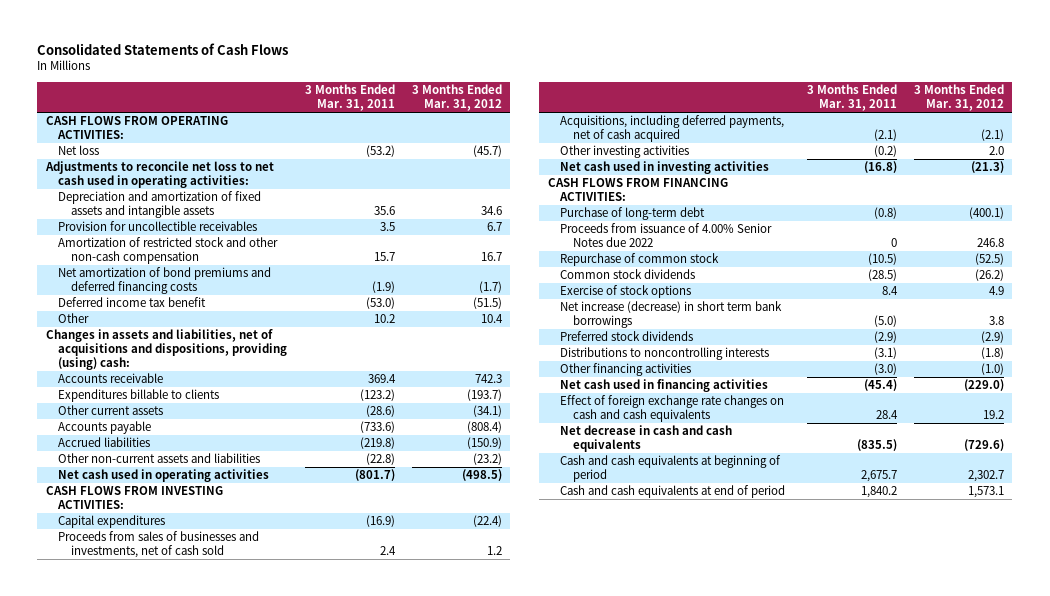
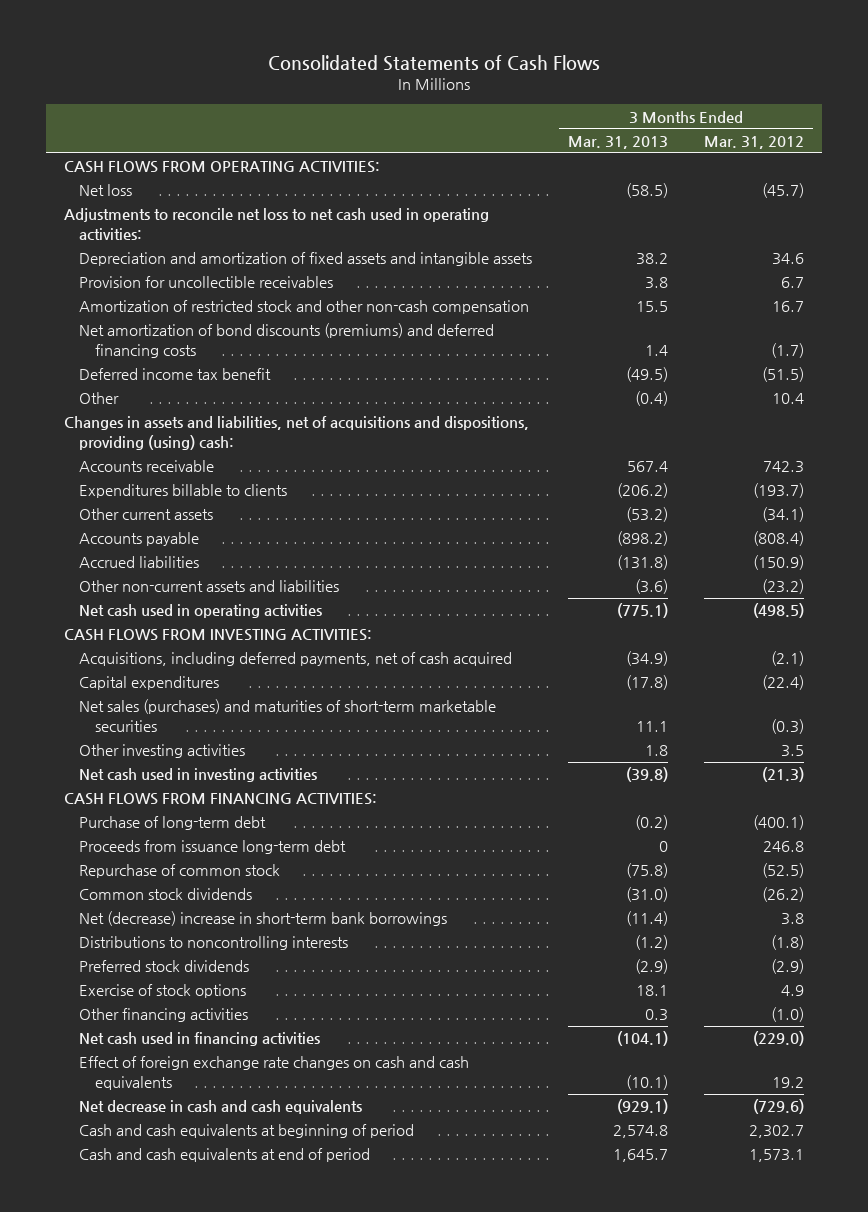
[304,84,395,111] 3 Months Ended Mar. 31, 2011 -> none
none -> [568,135,669,149] Mar. 31, 2013
[58,267,272,295] Net amortization of bond premiums and deferred financing costs -> [79,323,495,358] Net amortization of bond discounts (premiums) and deferred financing costs
[58,531,260,559] Proceeds from sales of businesses and investments, net of cash sold -> none
[58,515,166,529] Capital expenditures -> [79,676,220,691] Capital expenditures
none -> [79,699,497,732] Net sales (purchases) and maturities of short-term marketable securities
[988,146,1004,156] 2.0 -> [781,745,805,758] 3.5
[560,223,773,248] Proceeds from issuance of 4.00% Senior Notes due 2022 -> [79,840,347,855] Proceeds from issuance long-term debt
[560,301,783,329] Net increase (decrease) in short term bank borrowings -> [79,911,448,927] Net (decrease) increase in short-term bank borrowings
[560,331,694,342] Preferred stock dividends -> [79,960,250,973] Preferred stock dividends
[560,285,692,299] Exercise of stock options -> [79,984,247,999] Exercise of stock options

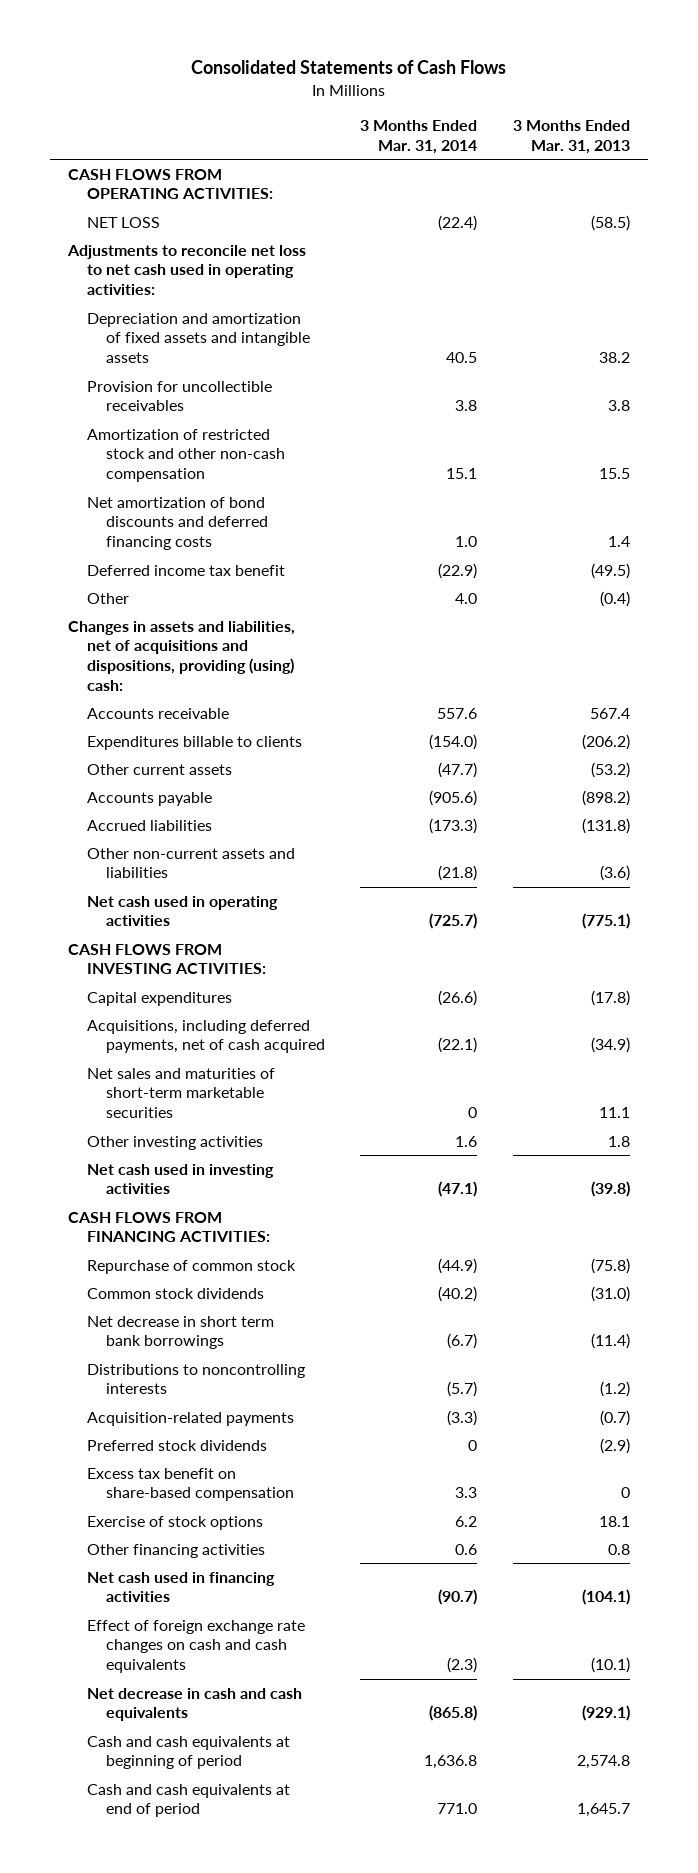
[704,135,805,149] Mar. 31, 2012 -> none
none -> [360,120,478,154] 3 Months Ended Mar. 31, 2014
[79,184,133,197] Net loss -> [86,216,160,228] NET LOSS
[79,323,495,358] Net amortization of bond discounts (premiums) and deferred financing costs -> [86,496,268,551] Net amortization of bond discounts and deferred financing costs
[79,652,513,667] Acquisitions, including deferred payments, net of cash acquired -> [86,1019,325,1054] Acquisitions, including deferred payments, net of cash acquired
[79,699,497,732] Net sales (purchases) and maturities of short-term marketable securities -> [86,1067,275,1119] Net sales and maturities of short-term marketable securities
[79,816,267,831] Purchase of long-term debt -> none
[79,840,347,855] Proceeds from issuance long-term debt -> none
[79,911,448,927] Net (decrease) increase in short-term bank borrowings -> [86,1315,274,1350] Net decrease in short term bank borrowings
none -> [86,1411,294,1426] Acquisition-related payments
none -> [86,1467,294,1502] Excess tax benefit on share-based compensation
[645,1009,669,1022] 0.3 -> [607,1543,630,1555] 0.8

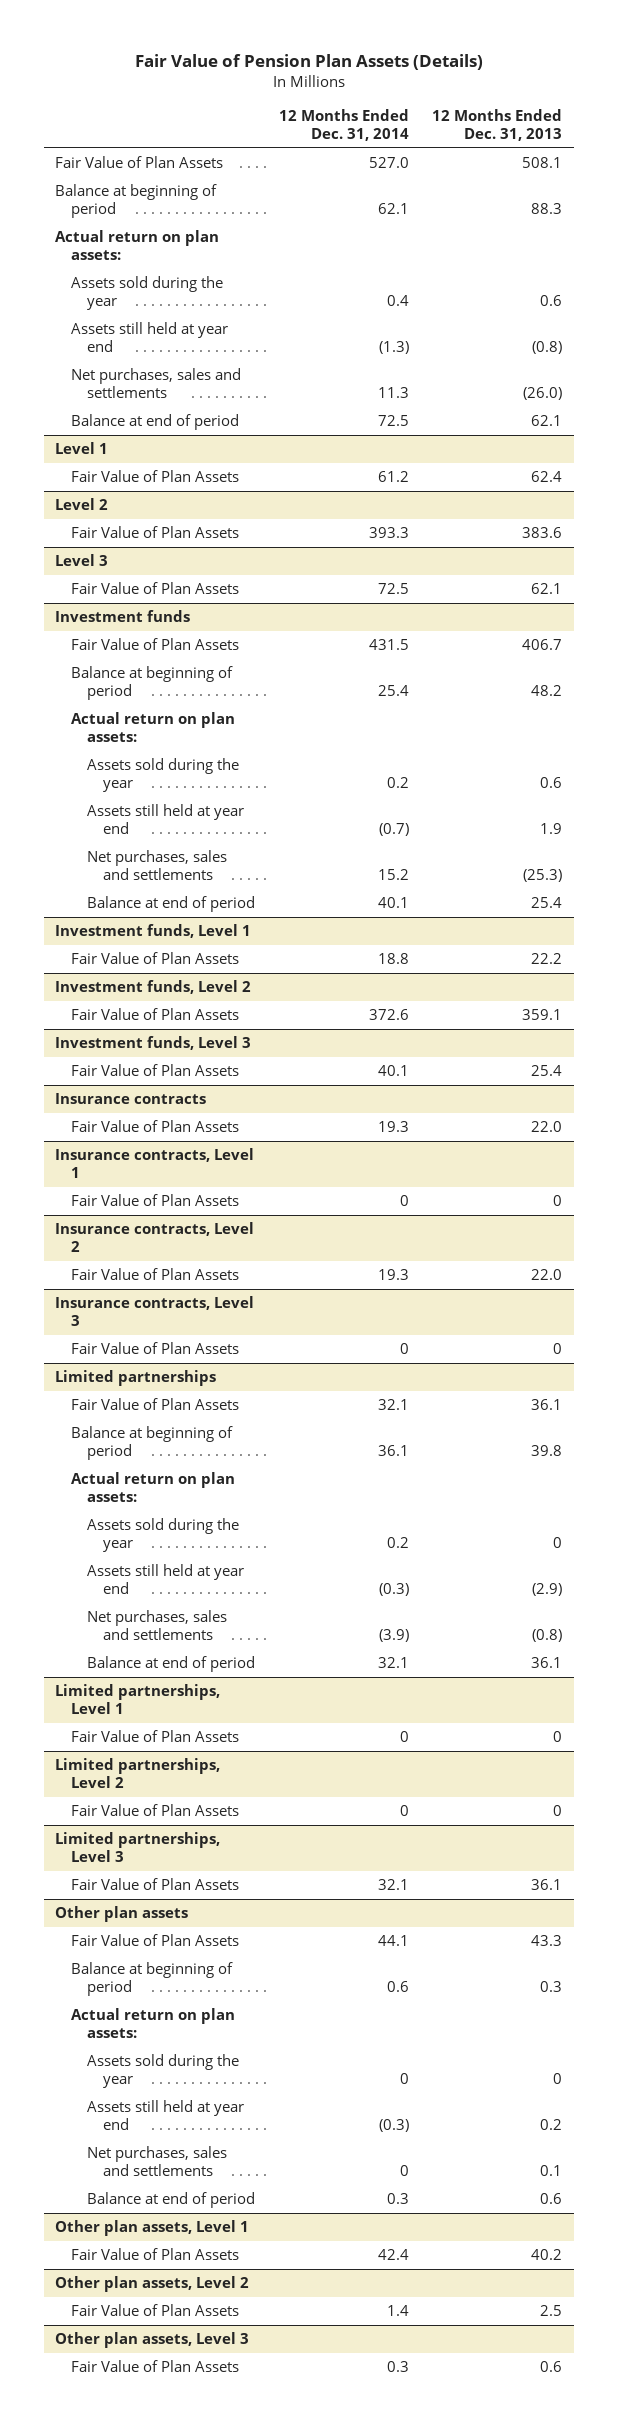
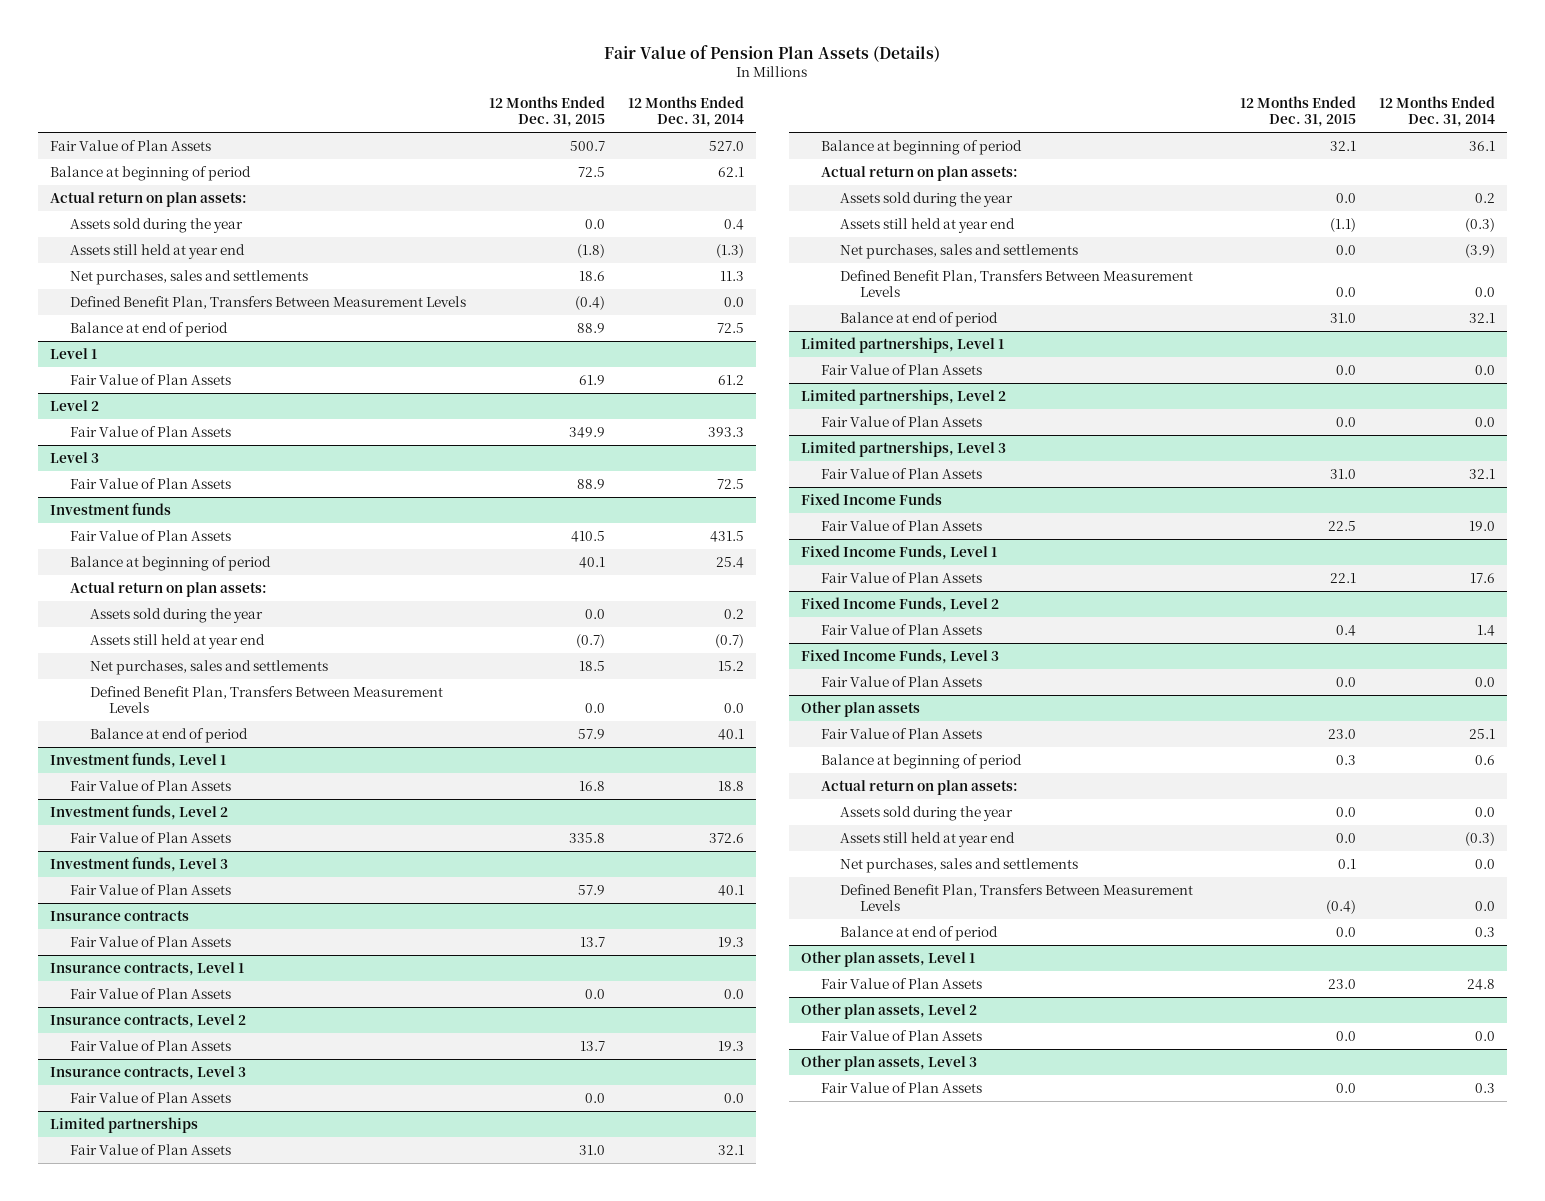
[432,109,563,142] 12 Months Ended Dec. 31, 2013 -> none
none -> [488,95,605,128] 12 Months Ended Dec. 31, 2015
none -> [69,295,466,309] Defined Benefit Plan, Transfers Between Measurement Levels
none -> [89,685,443,714] Defined Benefit Plan, Transfers Between Measurement Levels
[399,1195,409,1207] 0 -> [724,988,745,999] 0.0
[399,1343,409,1355] 0 -> [724,1092,745,1103] 0.0
none -> [840,269,1194,298] Defined Benefit Plan, Transfers Between Measurement Levels
[399,1731,409,1743] 0 -> [1475,364,1496,375] 0.0
[399,1805,409,1817] 0 -> [1475,416,1496,427] 0.0
none -> [800,492,942,505] Fixed Income Funds
none -> [820,519,982,531] Fair Value of Plan Assets
none -> [800,544,997,560] Fixed Income Funds, Level 1
none -> [820,571,982,583] Fair Value of Plan Assets
none -> [800,596,999,612] Fixed Income Funds, Level 2
none -> [820,623,982,635] Fair Value of Plan Assets
none -> [800,648,999,664] Fixed Income Funds, Level 3
none -> [820,675,982,687] Fair Value of Plan Assets
[377,1935,409,1947] 44.1 -> [1469,728,1496,739] 25.1
[399,2073,409,2085] 0 -> [1475,806,1496,817] 0.0
[399,2165,409,2177] 0 -> [1475,858,1496,869] 0.0
none -> [840,883,1194,912] Defined Benefit Plan, Transfers Between Measurement Levels
[377,2249,409,2261] 42.4 -> [1467,978,1496,990] 24.8
[386,2305,409,2317] 1.4 -> [1475,1030,1496,1041] 0.0

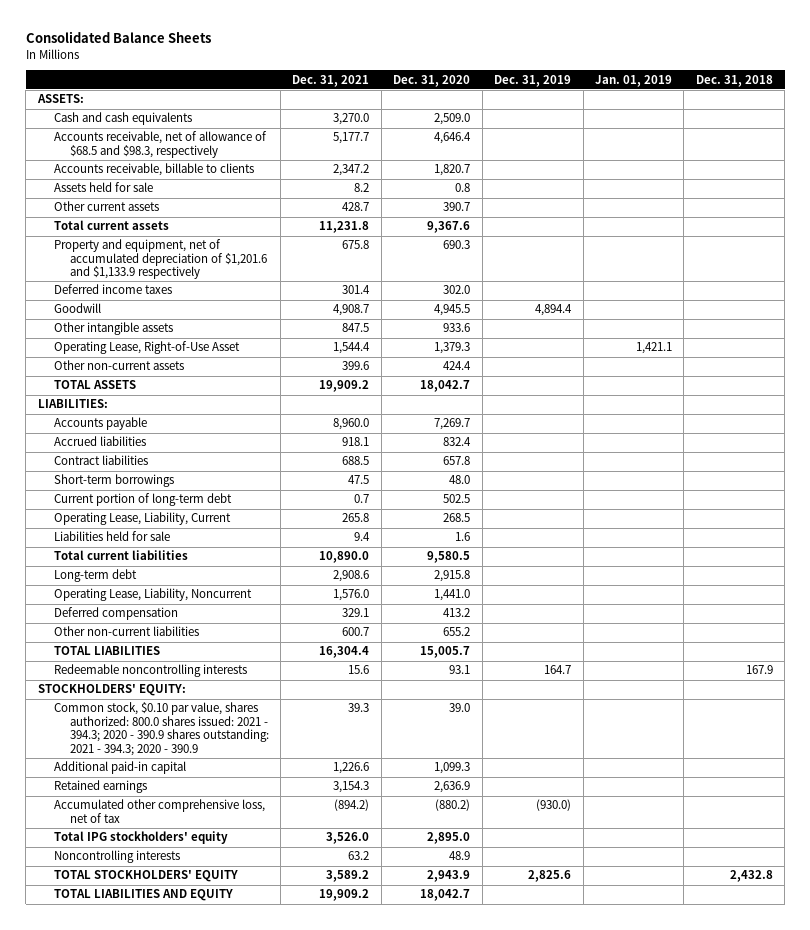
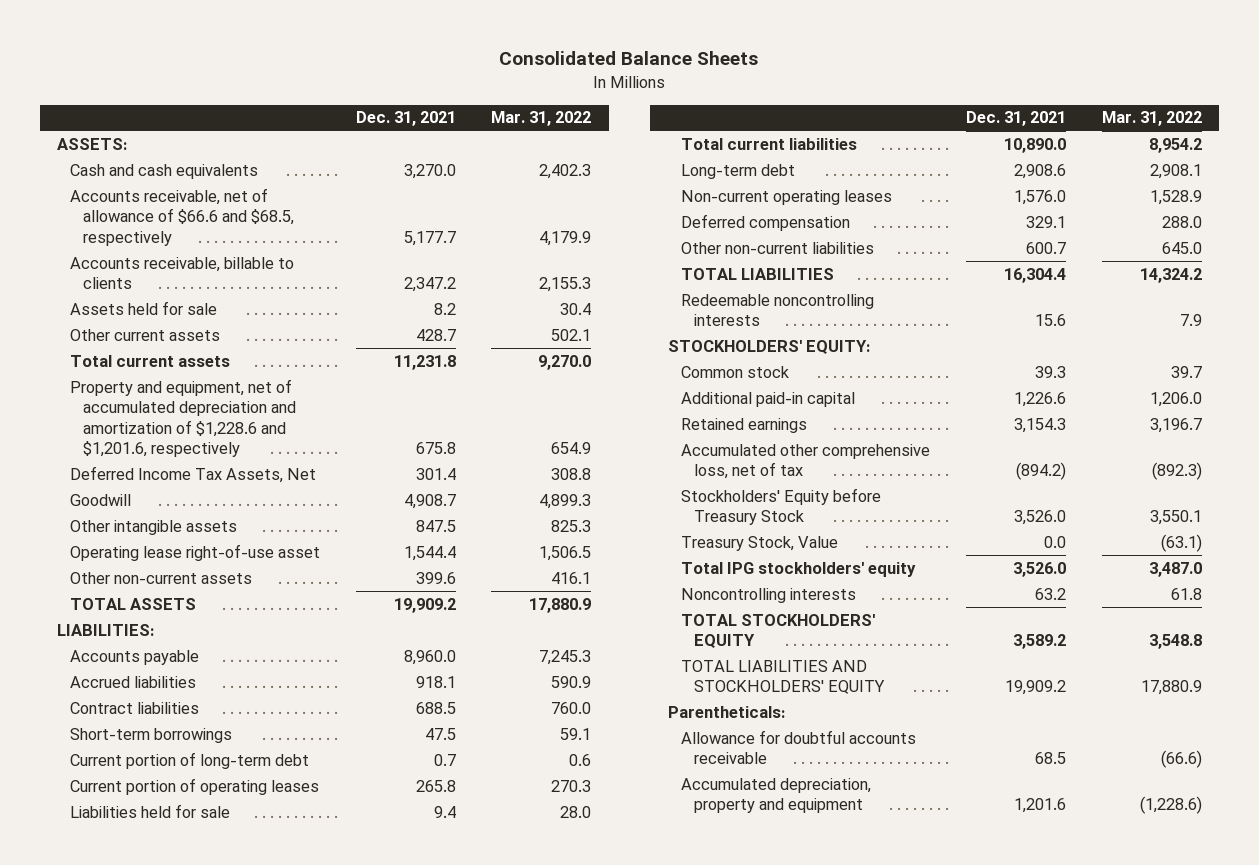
[393,74,471,87] Dec. 31, 2020 -> none
[494,74,572,87] Dec. 31, 2019 -> none
[594,74,672,87] Jan. 01, 2019 -> none
[695,74,773,87] Dec. 31, 2018 -> none
none -> [490,111,591,127] Mar. 31, 2022
[53,131,267,158] Accounts receivable, net of allowance of $68.5 and $98.3, respectively -> [70,187,295,246] Accounts receivable, net of allowance of $66.6 and $68.5, respectively
[53,239,267,280] Property and equipment, net of accumulated depreciation of $1,201.6 and $1,133.9 respectively -> [70,378,297,457] Property and equipment, net of accumulated depreciation and amortization of $1,228.6 and $1,201.6, respectively
[53,284,172,295] Deferred income taxes -> [70,465,317,483] Deferred Income Tax Assets, Net
[53,341,240,355] Operating Lease, Right-of-Use Asset -> [70,543,321,561] Operating lease right-of-use asset
[53,512,231,526] Operating Lease, Liability, Current -> [70,777,320,795] Current portion of operating leases
[53,588,252,602] Operating Lease, Liability, Noncurrent -> [680,189,892,205] Non-current operating leases
[53,702,269,756] Common stock, $0.10 par value, shares authorized: 800.0 shares issued: 2021 - 394.3; 2020 - 390.9 shares outstanding: 2021 - 394.3; 2020 - 390.9 -> [680,365,789,378] Common stock
none -> [680,487,881,526] Stockholders' Equity before Treasury Stock
none -> [680,535,838,551] Treasury Stock, Value
[53,889,233,902] TOTAL LIABILITIES AND EQUITY -> [680,659,886,695] TOTAL LIABILITIES AND STOCKHOLDERS' EQUITY
none -> [667,705,785,718] Parentheticals:
none -> [680,729,916,765] Allowance for doubtful accounts receivable
none -> [680,777,871,814] Accumulated depreciation, property and equipment

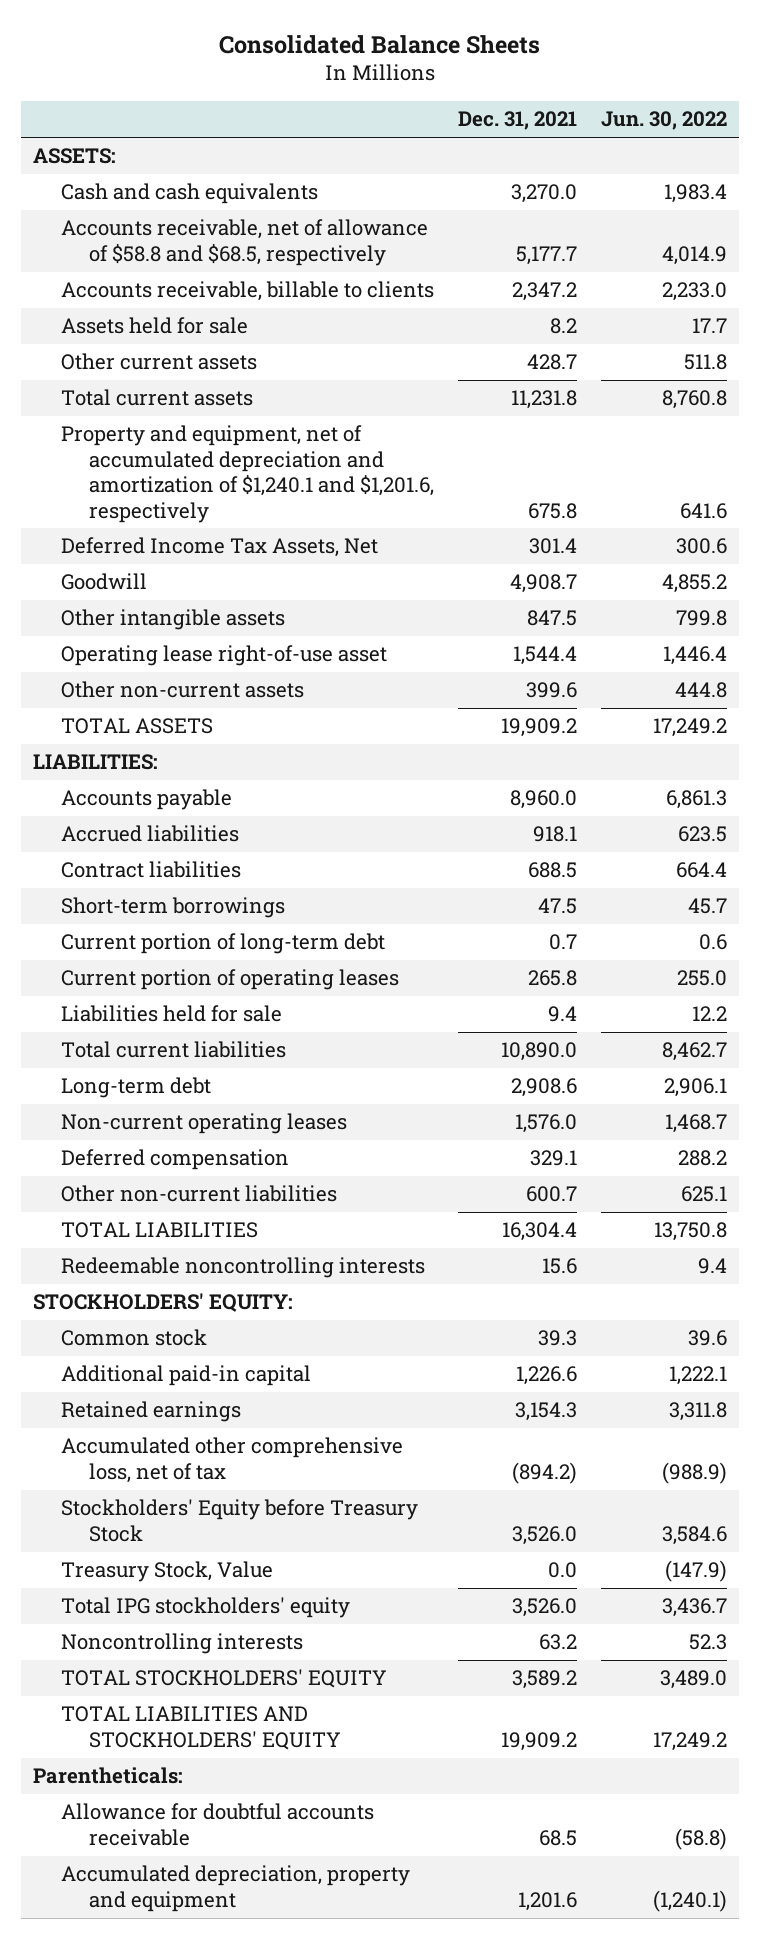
[490,111,591,127] Mar. 31, 2022 -> none
none -> [601,111,728,131] Jun. 30, 2022
[70,187,295,246] Accounts receivable, net of allowance of $66.6 and $68.5, respectively -> [61,219,429,266] Accounts receivable, net of allowance of $58.8 and $68.5, respectively
[70,378,297,457] Property and equipment, net of accumulated depreciation and amortization of $1,228.6 and $1,201.6, respectively -> [61,425,434,523] Property and equipment, net of accumulated depreciation and amortization of $1,240.1 and $1,201.6, respectively

